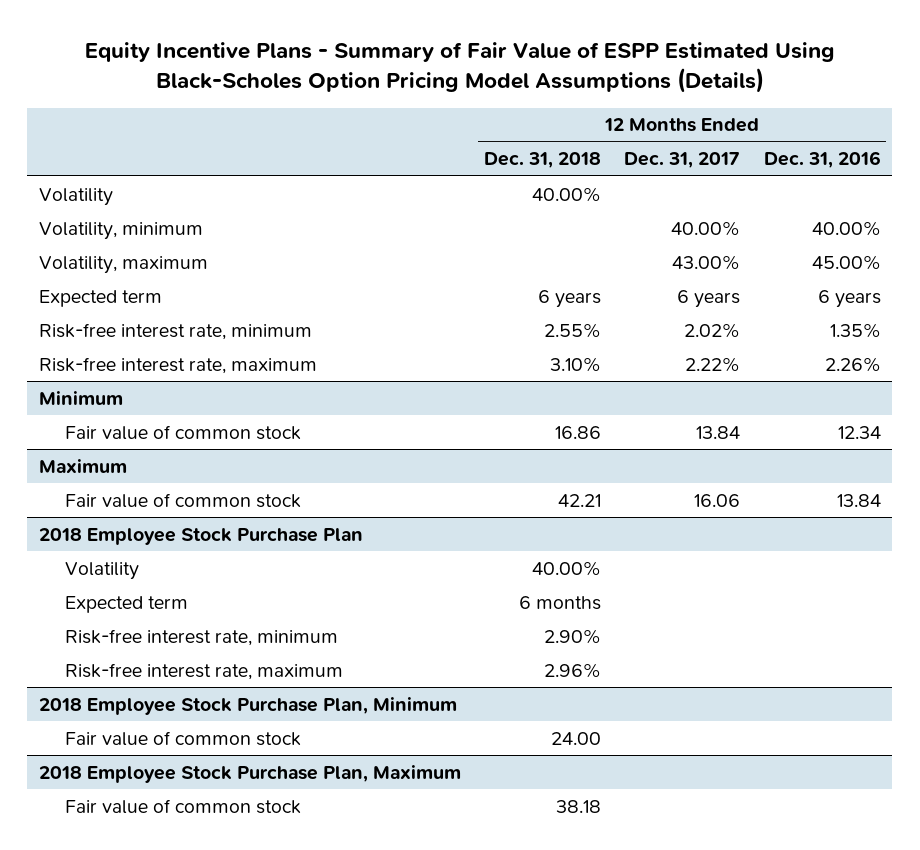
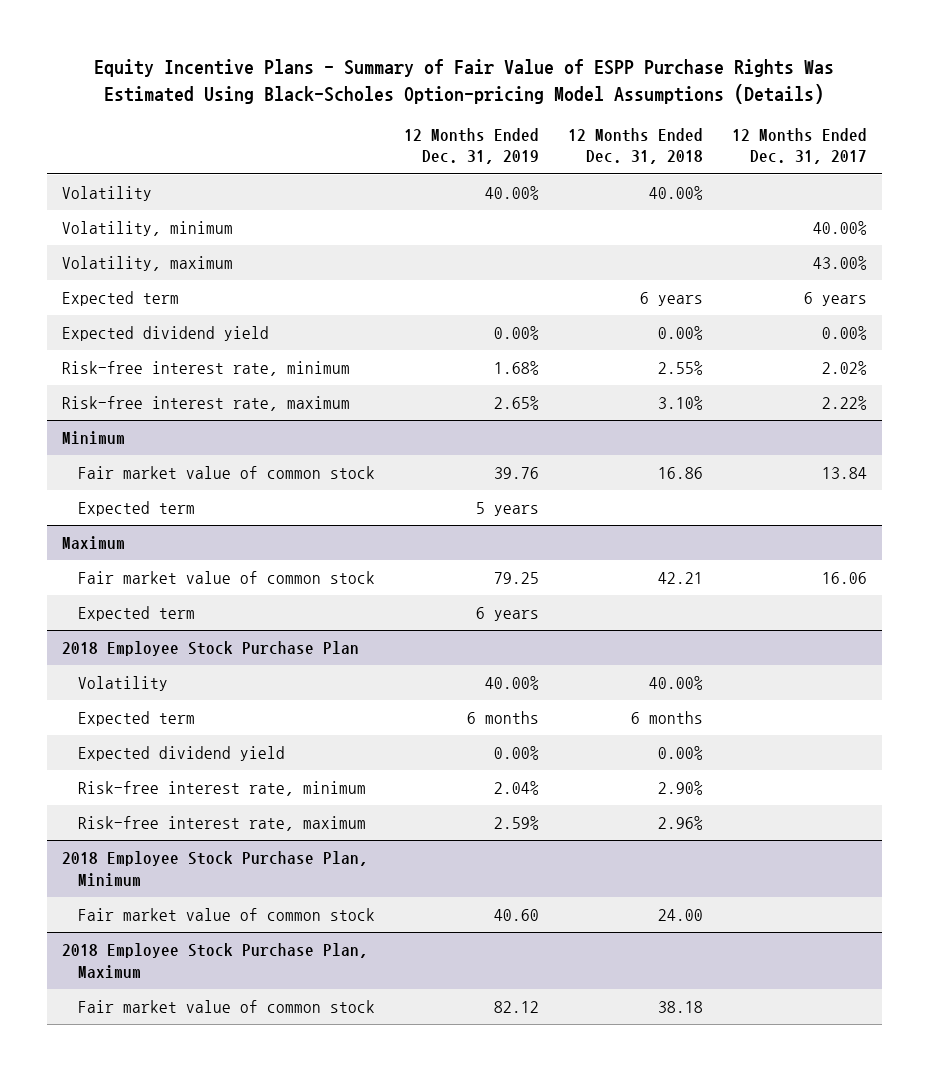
[84,41,835,93] Equity Incentive Plans - Summary of Fair Value of ESPP Estimated Using Black-Scholes Option Pricing Model Assumptions (Details) -> [94,59,835,104] Equity Incentive Plans - Summary of Fair Value of ESPP Purchase Rights Was Estimated Using Black-Scholes Option-pricing Model Assumptions (Details)
[763,151,881,169] Dec. 31, 2016 -> none
none -> [403,127,539,165] 12 Months Ended Dec. 31, 2019
none -> [61,325,269,341] Expected dividend yield
[65,424,302,440] Fair value of common stock -> [77,465,375,479] Fair market value of common stock
none -> [77,500,195,516] Expected term
[65,492,302,508] Fair value of common stock -> [77,570,375,584] Fair market value of common stock
none -> [77,605,195,621] Expected term
none -> [77,745,285,761] Expected dividend yield
[65,730,302,746] Fair value of common stock -> [77,907,375,921] Fair market value of common stock
[65,798,302,814] Fair value of common stock -> [77,999,375,1013] Fair market value of common stock

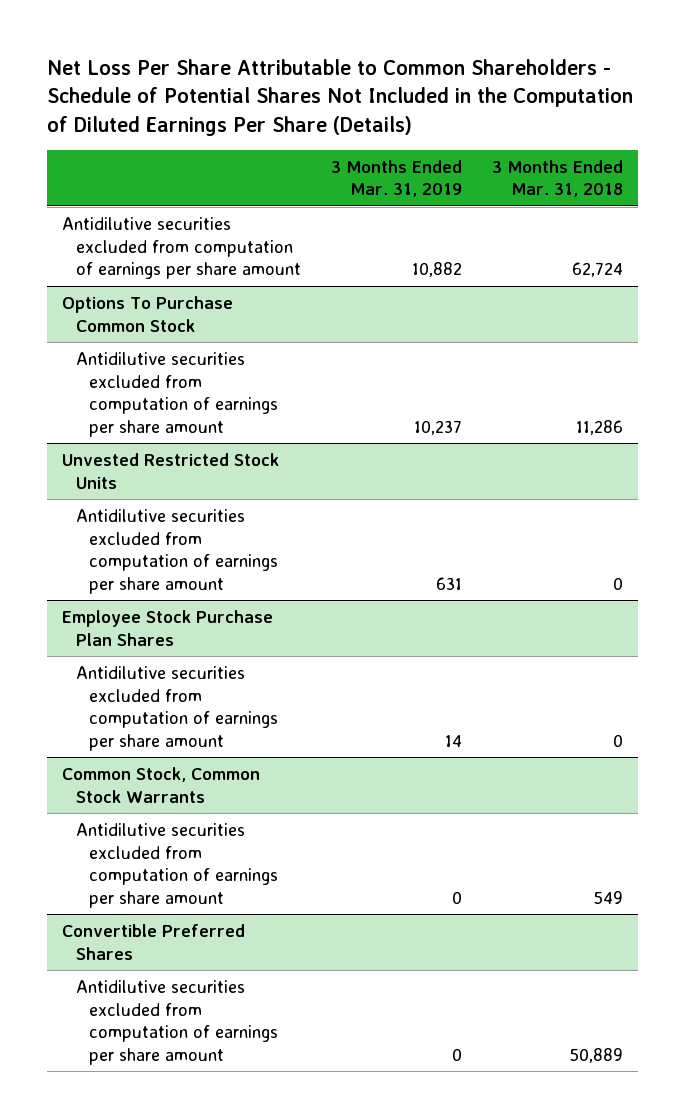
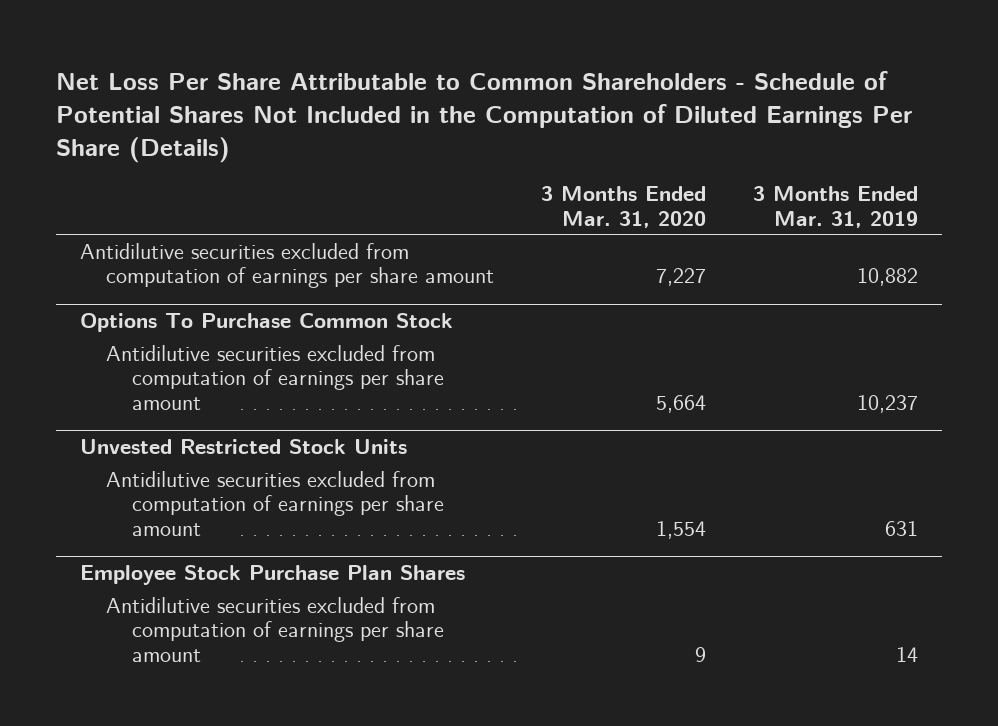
[491,159,623,198] 3 Months Ended Mar. 31, 2018 -> none
none -> [541,186,707,228] 3 Months Ended Mar. 31, 2020
[61,766,260,803] Common Stock, Common Stock Warrants -> none
[75,822,279,909] Antidilutive securities excluded from computation of earnings per share amount -> none
[61,923,245,960] Convertible Preferred Shares -> none
[75,979,279,1066] Antidilutive securities excluded from computation of earnings per share amount -> none

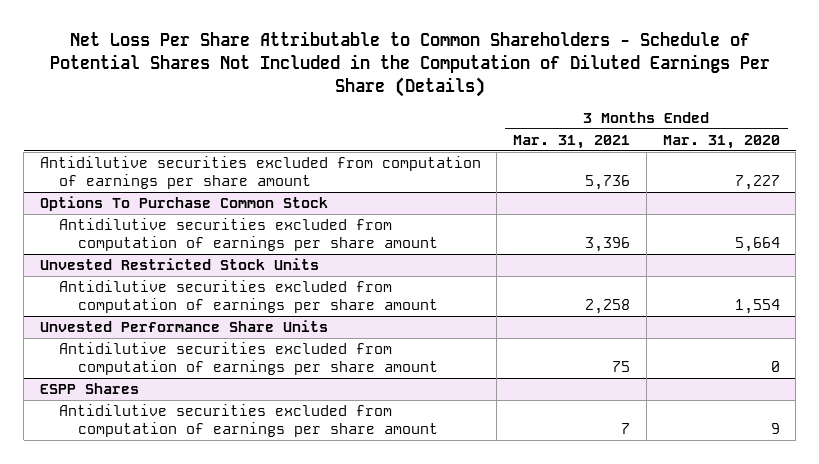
[753,186,919,228] 3 Months Ended Mar. 31, 2019 -> none
none -> [513,135,631,150] Mar. 31, 2021
none -> [39,320,328,333] Unvested Performance Share Units
none -> [58,342,438,375] Antidilutive securities excluded from computation of earnings per share amount
[79,564,465,585] Employee Stock Purchase Plan Shares -> [39,383,139,395] ESPP Shares

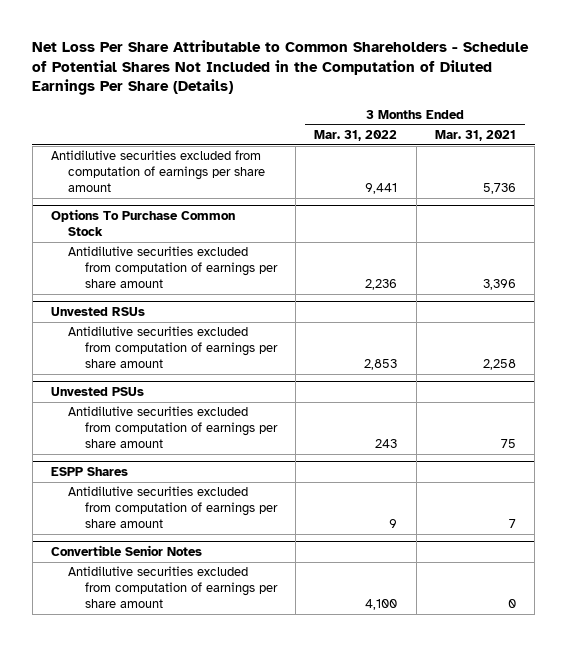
[662,135,780,150] Mar. 31, 2020 -> none
none -> [314,129,398,141] Mar. 31, 2022
[39,258,319,271] Unvested Restricted Stock Units -> [50,307,145,317] Unvested RSUs
[39,320,328,333] Unvested Performance Share Units -> [50,387,144,397] Unvested PSUs
none -> [50,545,202,557] Convertible Senior Notes
none -> [67,566,278,609] Antidilutive securities excluded from computation of earnings per share amount

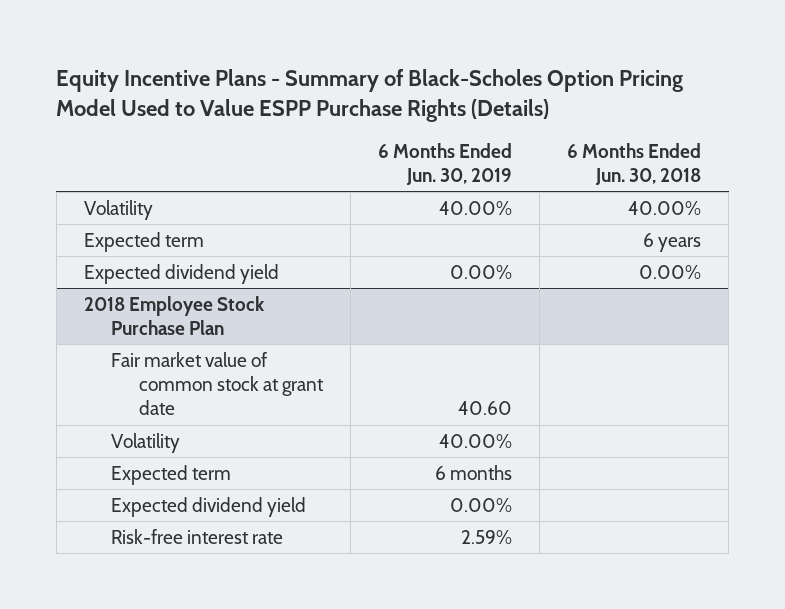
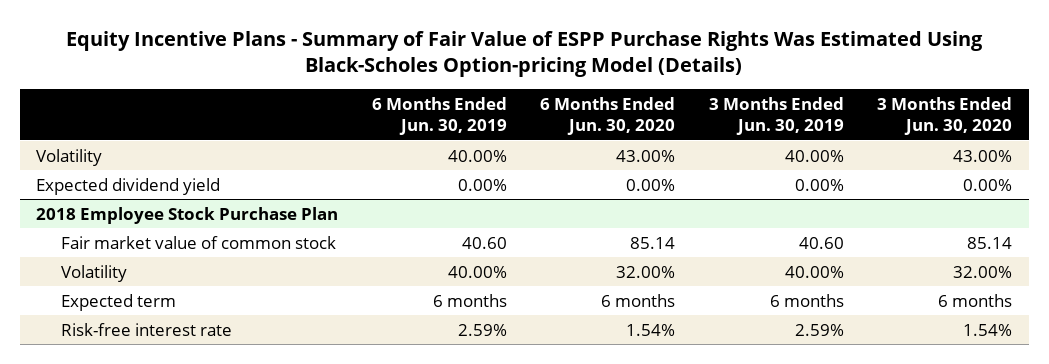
[56,68,684,122] Equity Incentive Plans - Summary of Black-Scholes Option Pricing Model Used to Value ESPP Purchase Rights (Details) -> [66,30,984,78] Equity Incentive Plans - Summary of Fair Value of ESPP Purchase Rights Was Estimated Using Black-Scholes Option-pricing Model (Details)
[567,142,702,185] 6 Months Ended Jun. 30, 2018 -> none
none -> [540,96,676,135] 6 Months Ended Jun. 30, 2020
none -> [708,96,844,135] 3 Months Ended Jun. 30, 2019
none -> [877,96,1013,135] 3 Months Ended Jun. 30, 2020
[83,231,204,252] Expected term -> none
[111,351,324,416] Fair market value of common stock at grant date -> [60,235,336,249] Fair market value of common stock
[111,496,307,517] Expected dividend yield -> none

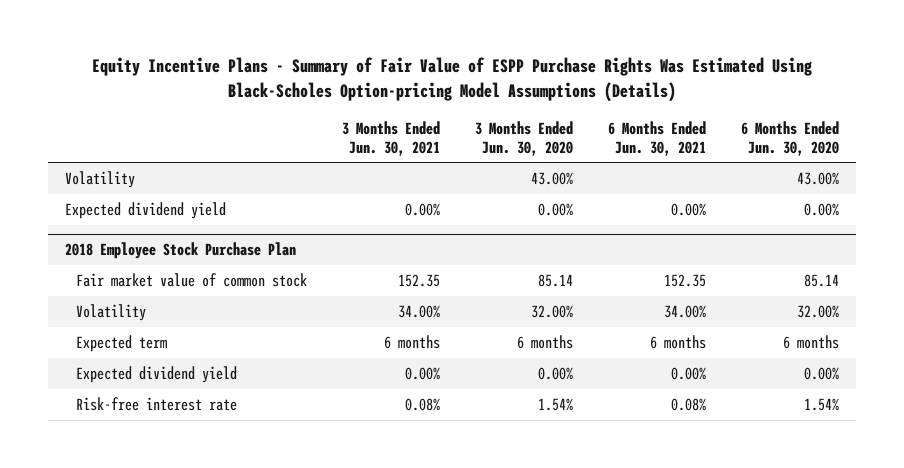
[66,30,984,78] Equity Incentive Plans - Summary of Fair Value of ESPP Purchase Rights Was Estimated Using Black-Scholes Option-pricing Model (Details) -> [91,57,812,102] Equity Incentive Plans - Summary of Fair Value of ESPP Purchase Rights Was Estimated Using Black-Scholes Option-pricing Model Assumptions (Details)
[371,96,507,135] 6 Months Ended Jun. 30, 2019 -> none
[708,96,844,135] 3 Months Ended Jun. 30, 2019 -> none
none -> [341,120,440,156] 3 Months Ended Jun. 30, 2021
none -> [607,120,706,156] 6 Months Ended Jun. 30, 2021
none -> [76,365,238,383] Expected dividend yield

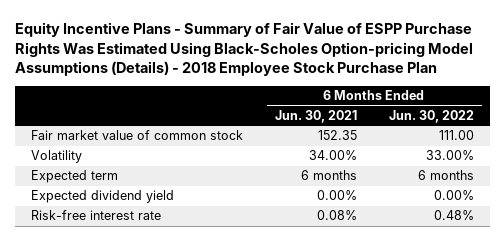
[91,57,812,102] Equity Incentive Plans - Summary of Fair Value of ESPP Purchase Rights Was Estimated Using Black-Scholes Option-pricing Model Assumptions (Details) -> [14,22,473,77] Equity Incentive Plans - Summary of Fair Value of ESPP Purchase Rights Was Estimated Using Black-Scholes Option-pricing Model Assumptions (Details) - 2018 Employee Stock Purchase Plan
[341,120,440,156] 3 Months Ended Jun. 30, 2021 -> none
[474,120,573,156] 3 Months Ended Jun. 30, 2020 -> none
[740,120,839,156] 6 Months Ended Jun. 30, 2020 -> none
none -> [388,109,474,123] Jun. 30, 2022
[64,170,135,188] Volatility -> none
[64,201,226,219] Expected dividend yield -> none
[64,242,296,260] 2018 Employee Stock Purchase Plan -> none

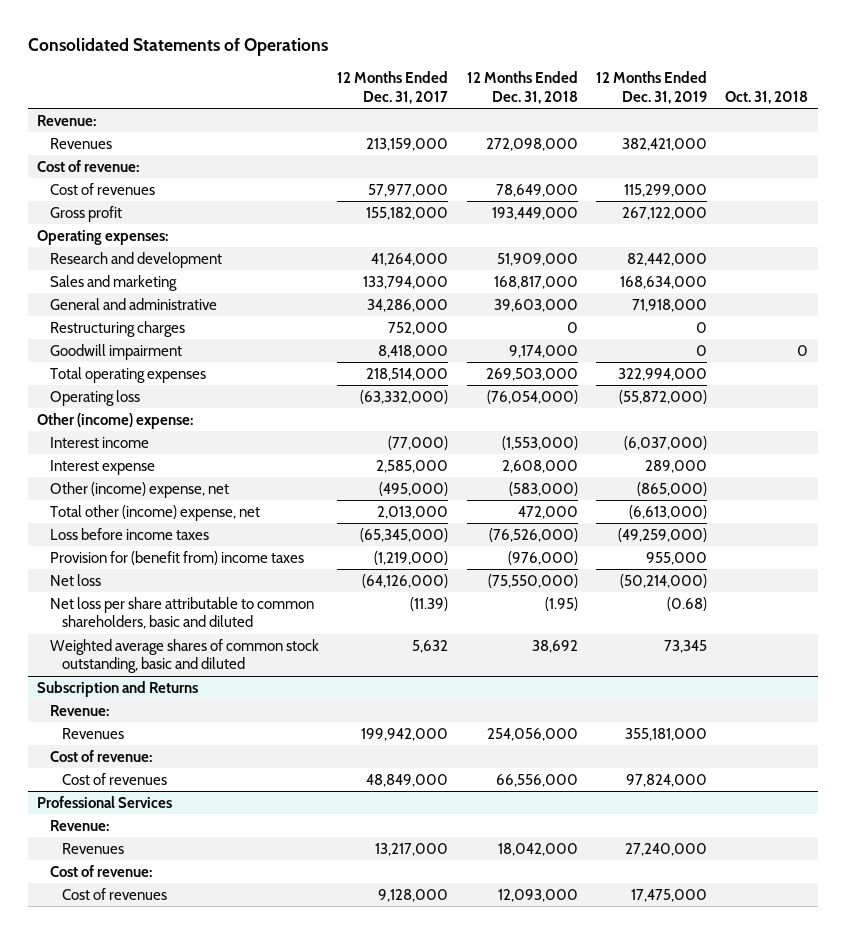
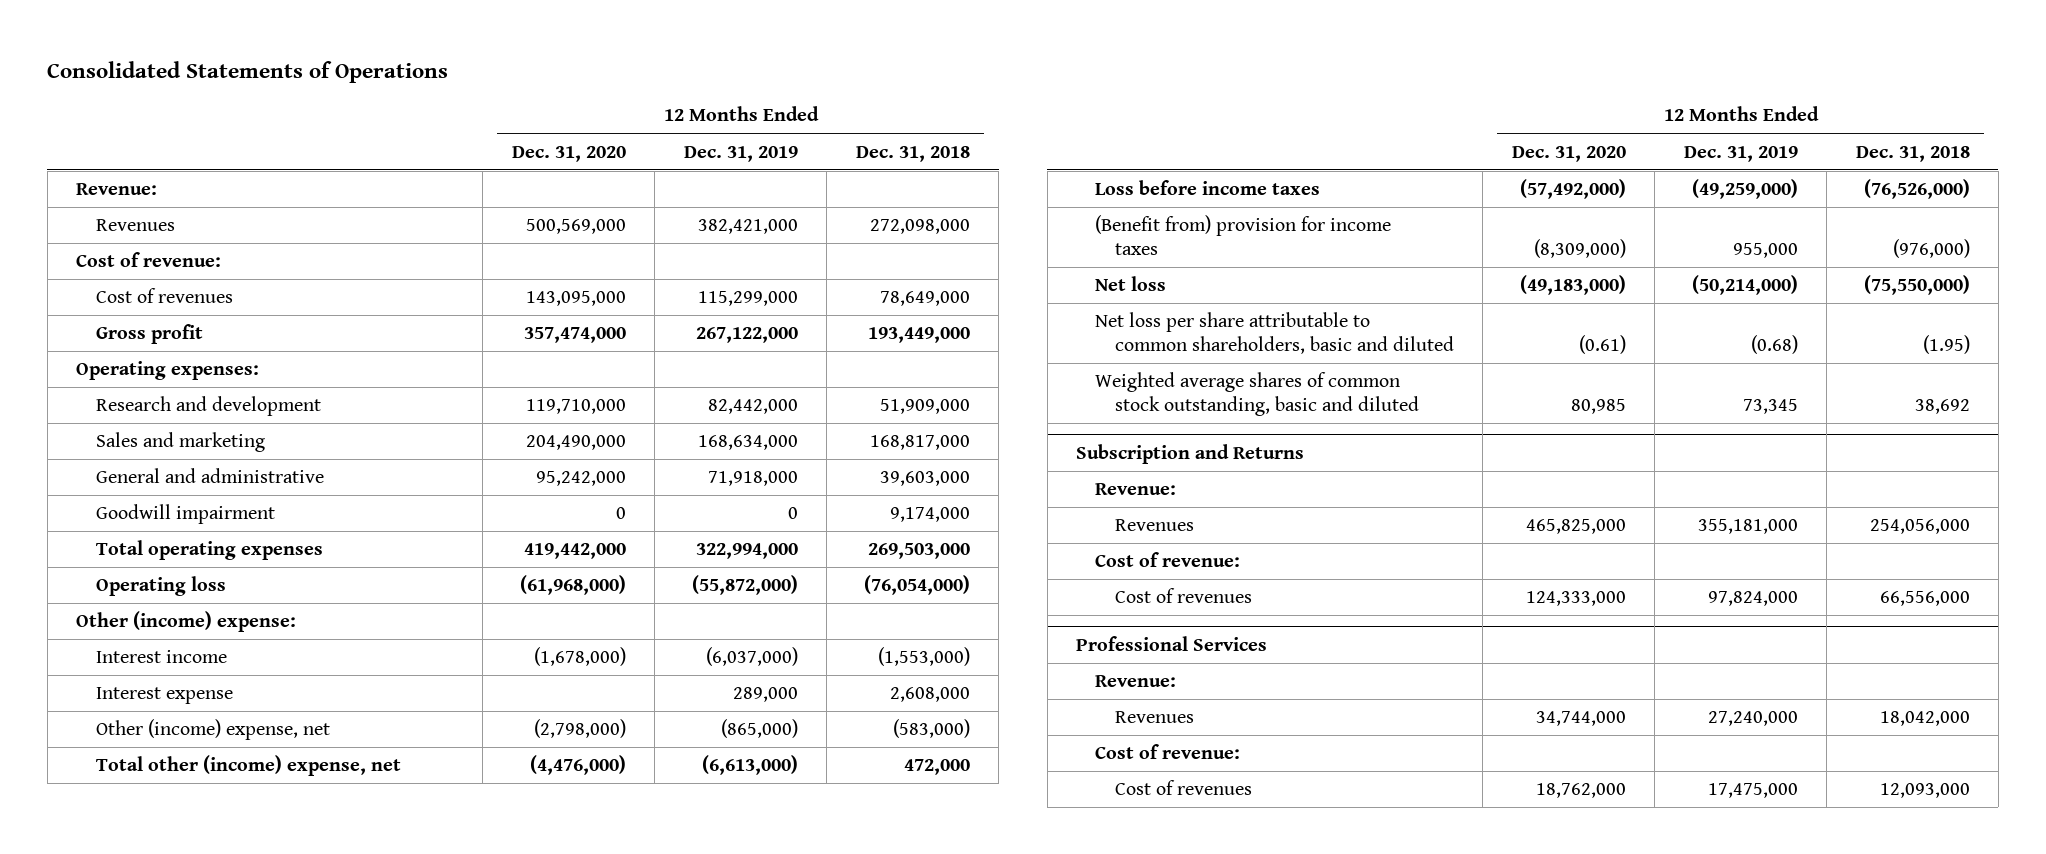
[337,71,449,104] 12 Months Ended Dec. 31, 2017 -> none
[725,90,809,104] Oct. 31, 2018 -> none
none -> [511,145,626,162] Dec. 31, 2020
[49,320,185,337] Restructuring charges -> none
[49,550,304,565] Provision for (benefit from) income taxes -> [1095,215,1392,256] (Benefit from) provision for income taxes

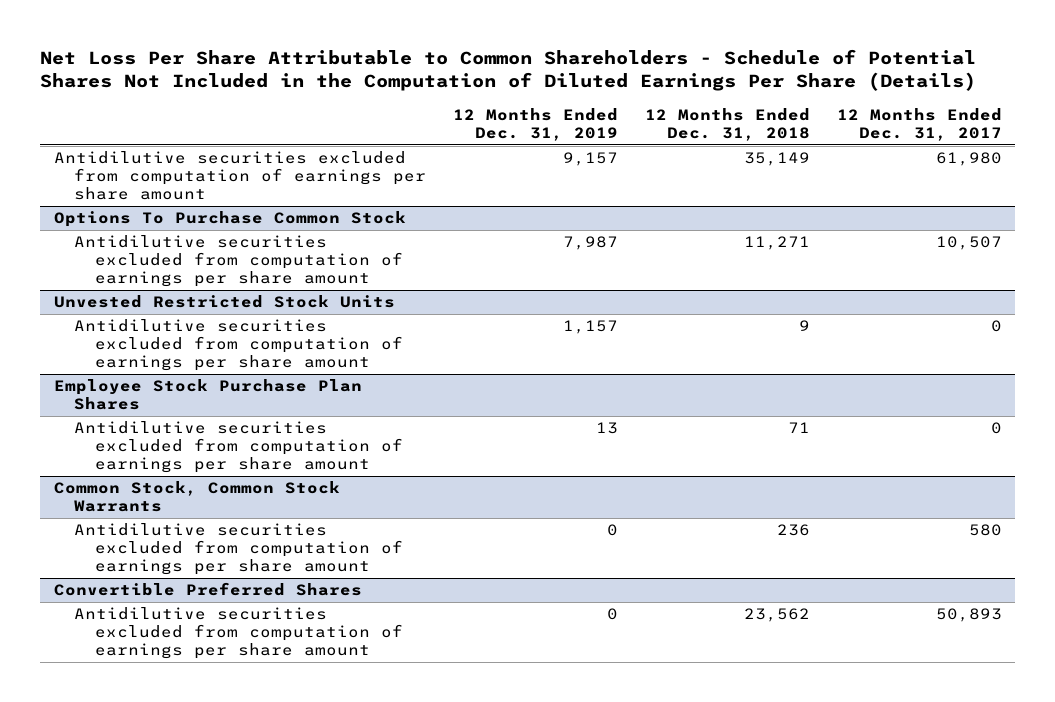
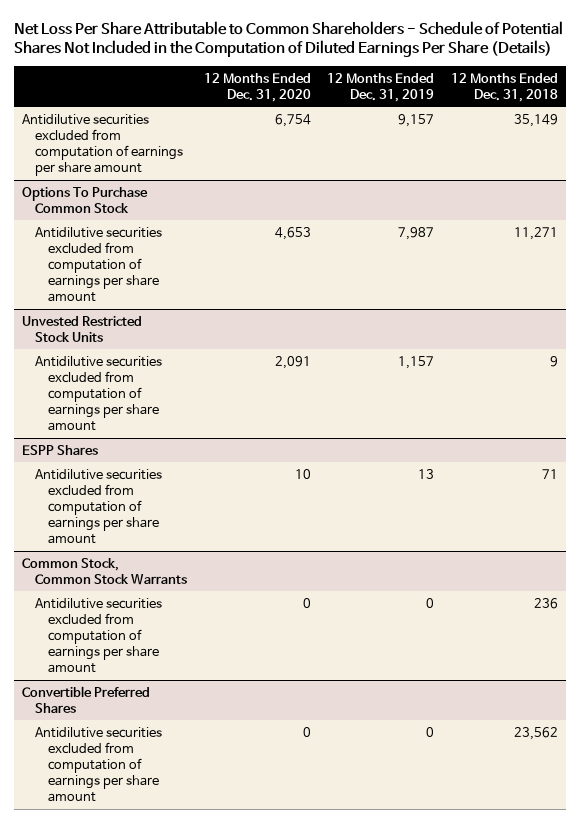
[836,108,1002,141] 12 Months Ended Dec. 31, 2017 -> none
none -> [203,72,311,102] 12 Months Ended Dec. 31, 2020
[53,379,362,411] Employee Stock Purchase Plan Shares -> [22,444,99,455] ESPP Shares

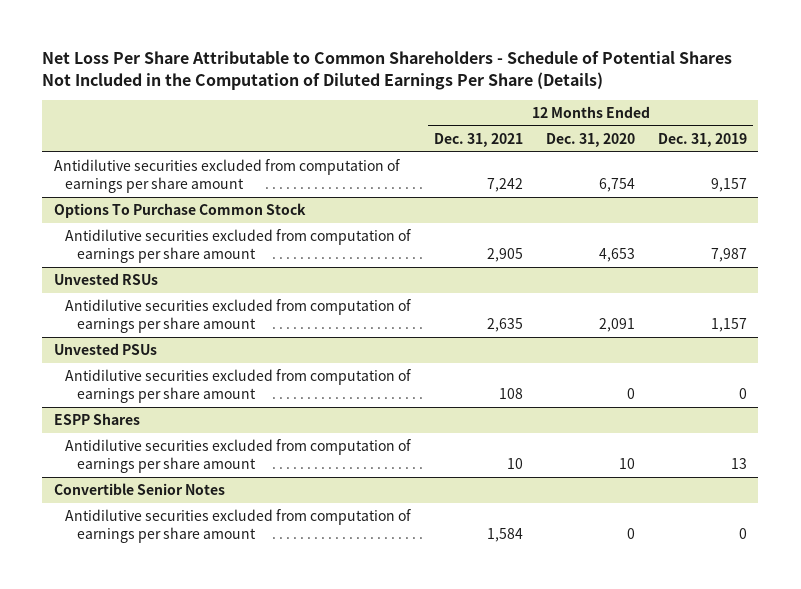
[450,72,558,102] 12 Months Ended Dec. 31, 2018 -> none
none -> [434,132,524,147] Dec. 31, 2021
[22,315,143,342] Unvested Restricted Stock Units -> [53,273,158,286] Unvested RSUs
none -> [53,343,157,356] Unvested PSUs
none -> [65,369,412,403] Antidilutive securities excluded from computation of earnings per share amount
[22,557,187,585] Common Stock, Common Stock Warrants -> none
[34,597,162,674] Antidilutive securities excluded from computation of earnings per share amount -> none
[22,685,151,713] Convertible Preferred Shares -> none
none -> [53,483,225,496] Convertible Senior Notes

